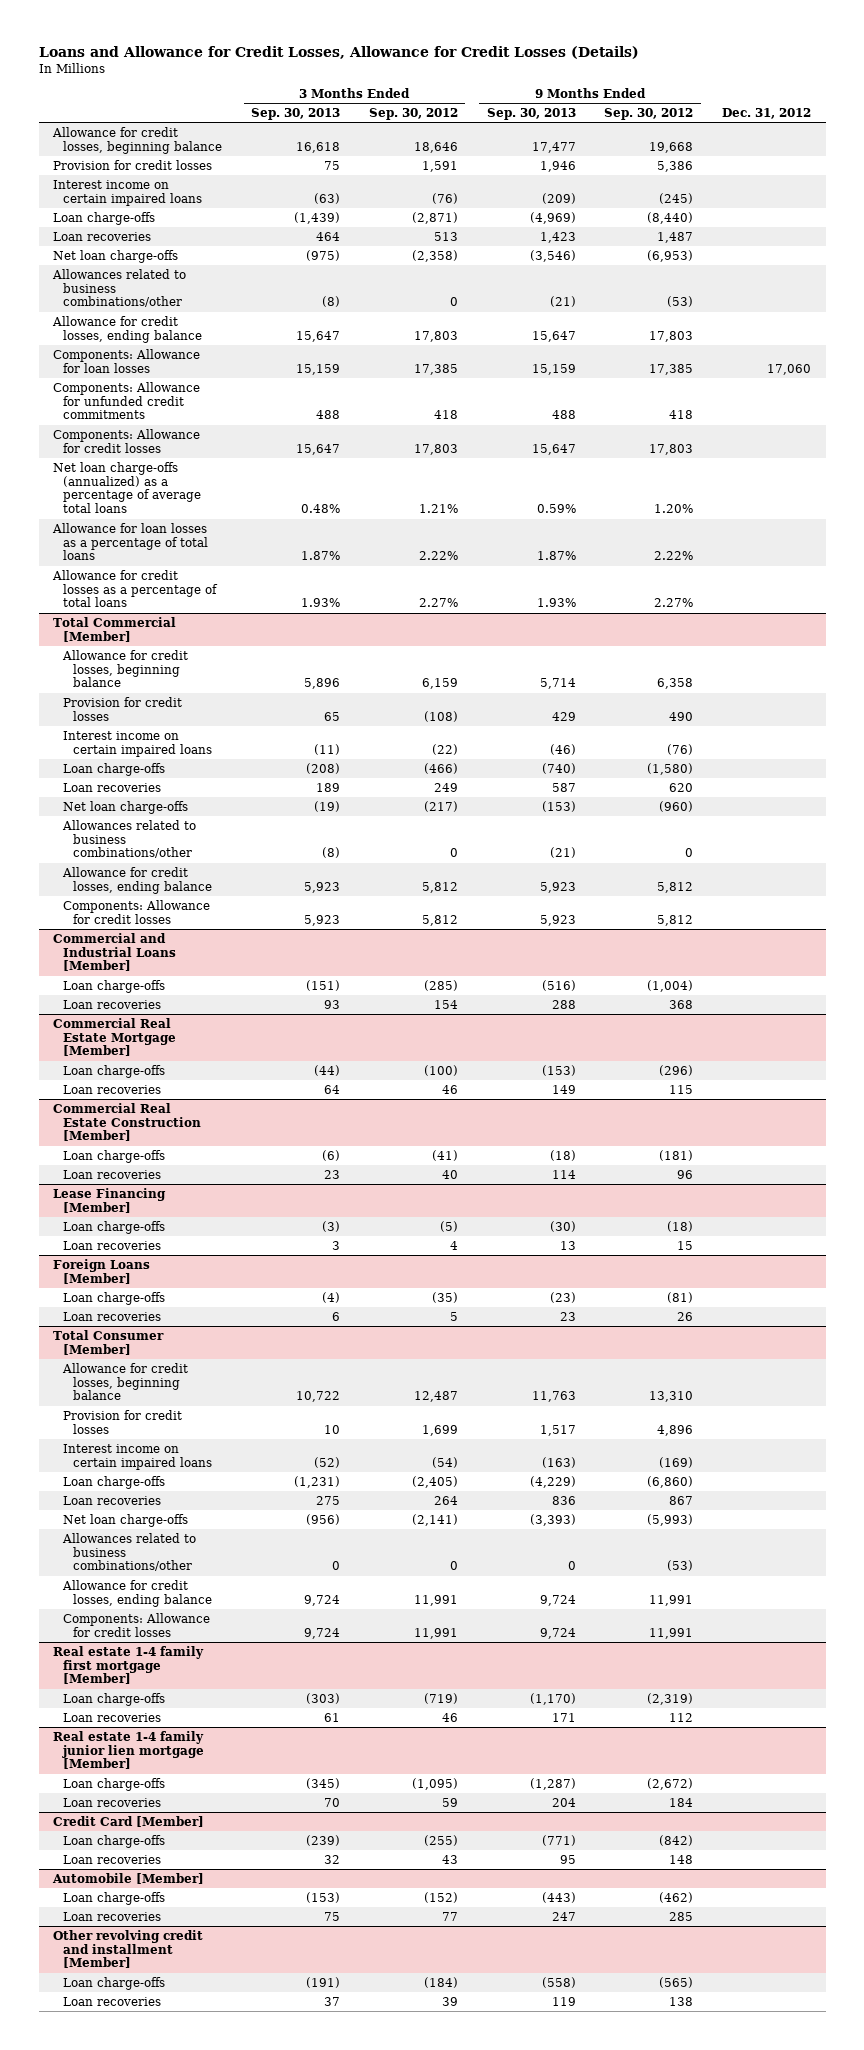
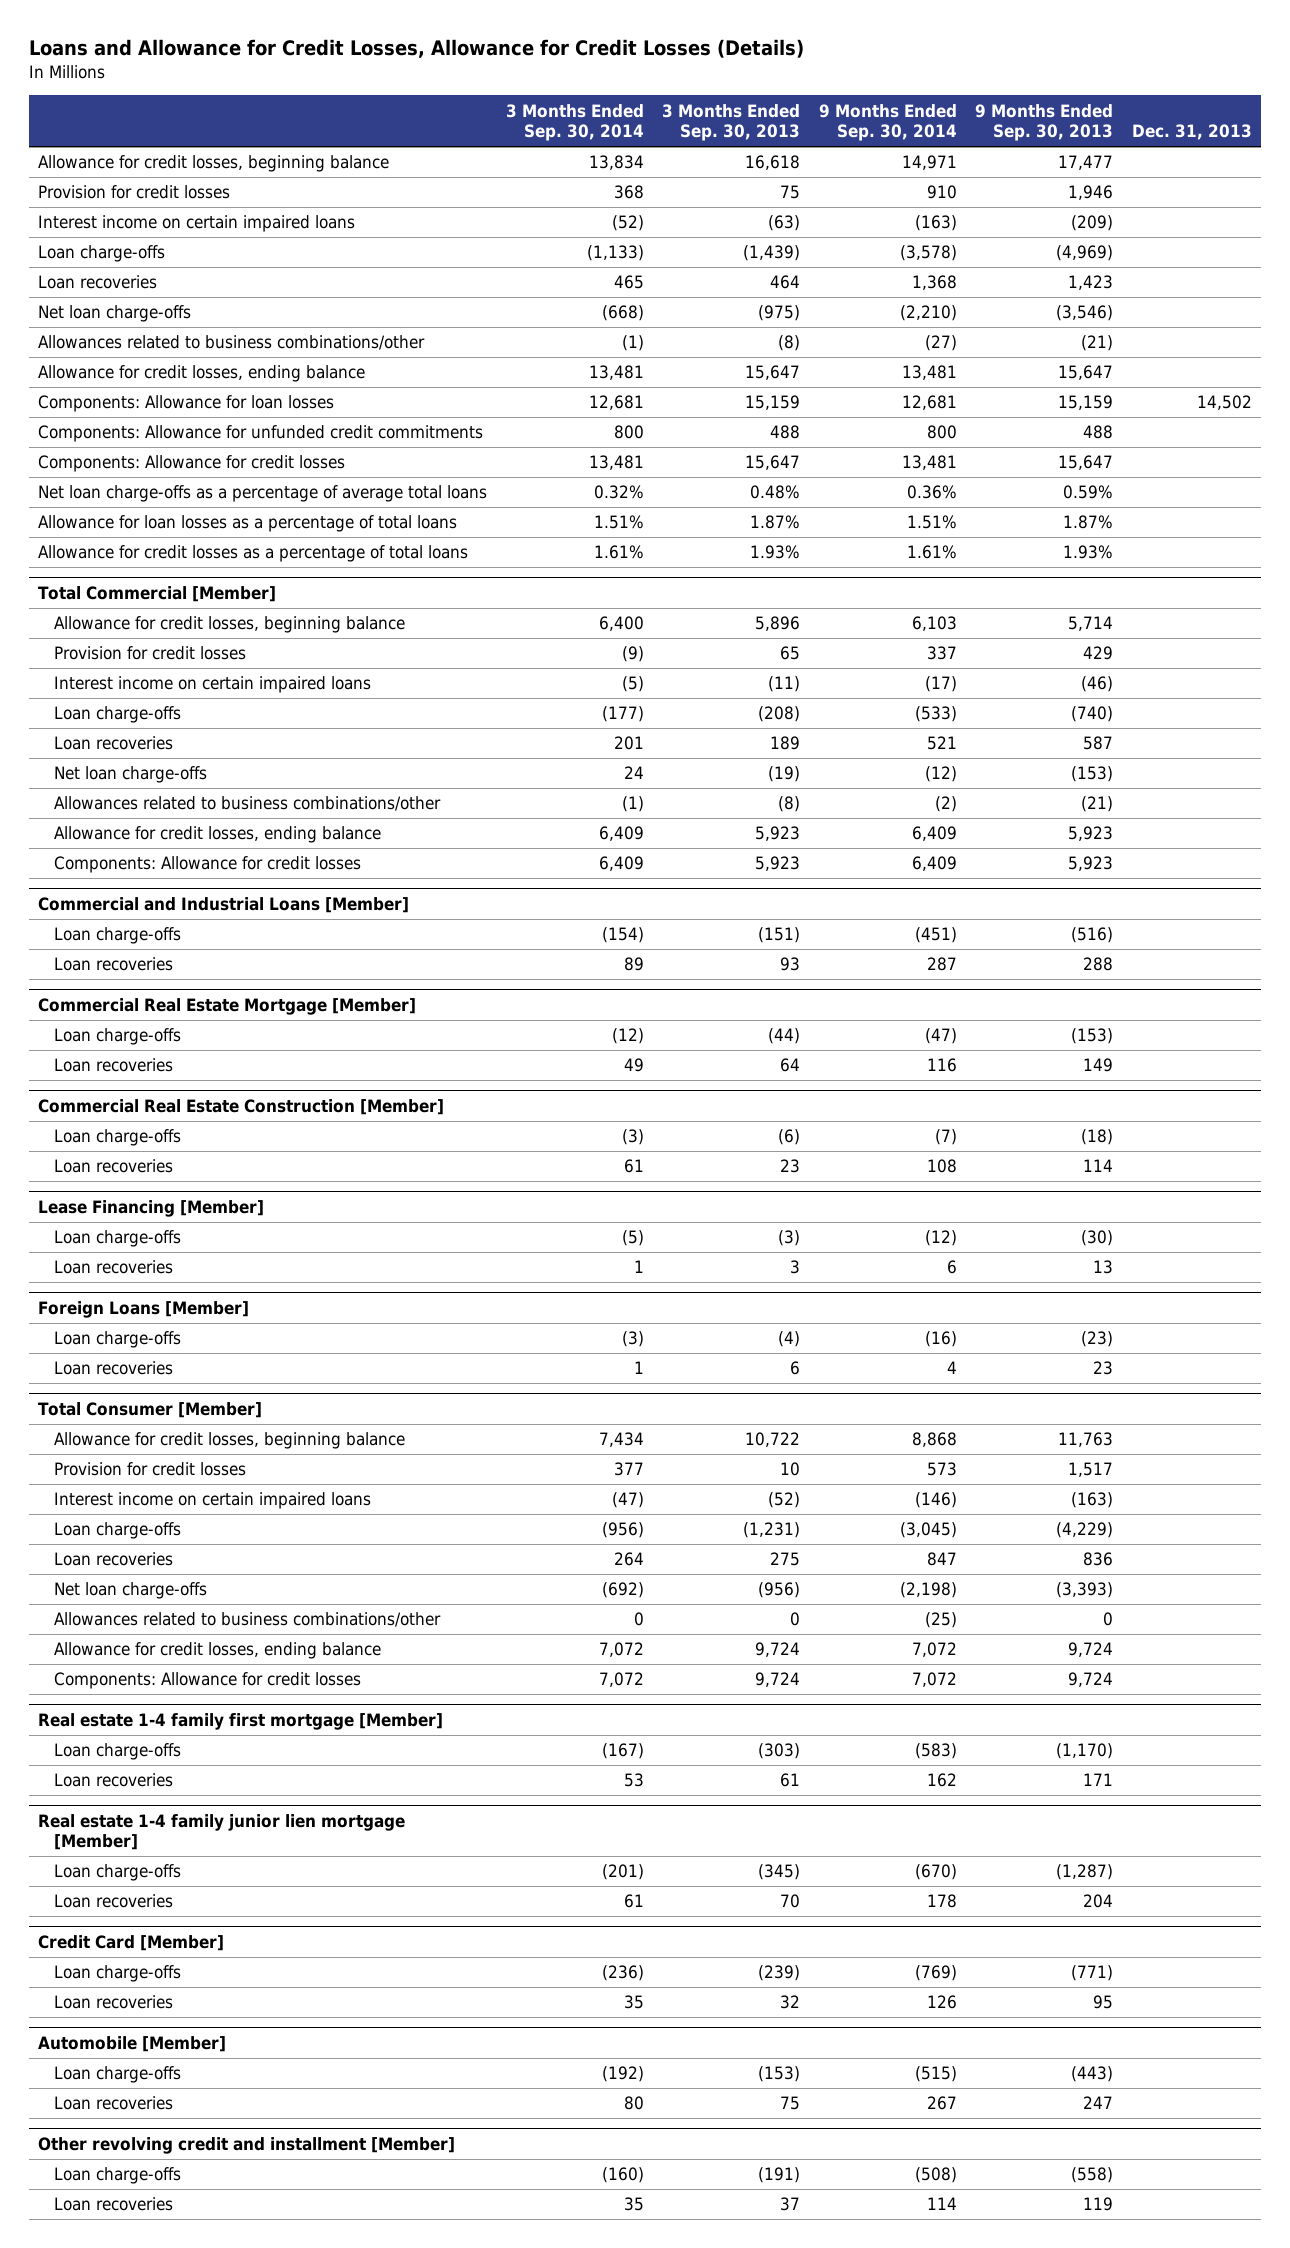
[368,108,458,121] Sep. 30, 2012 -> none
[604,108,694,121] Sep. 30, 2012 -> none
[722,108,812,120] Dec. 31, 2012 -> none
none -> [505,103,644,142] 3 Months Ended Sep. 30, 2014
none -> [818,103,957,142] 9 Months Ended Sep. 30, 2014
none -> [1131,124,1252,141] Dec. 31, 2013
[53,461,202,514] Net loan charge-offs (annualized) as a percentage of average total loans -> [38,485,488,503] Net loan charge-offs as a percentage of average total loans

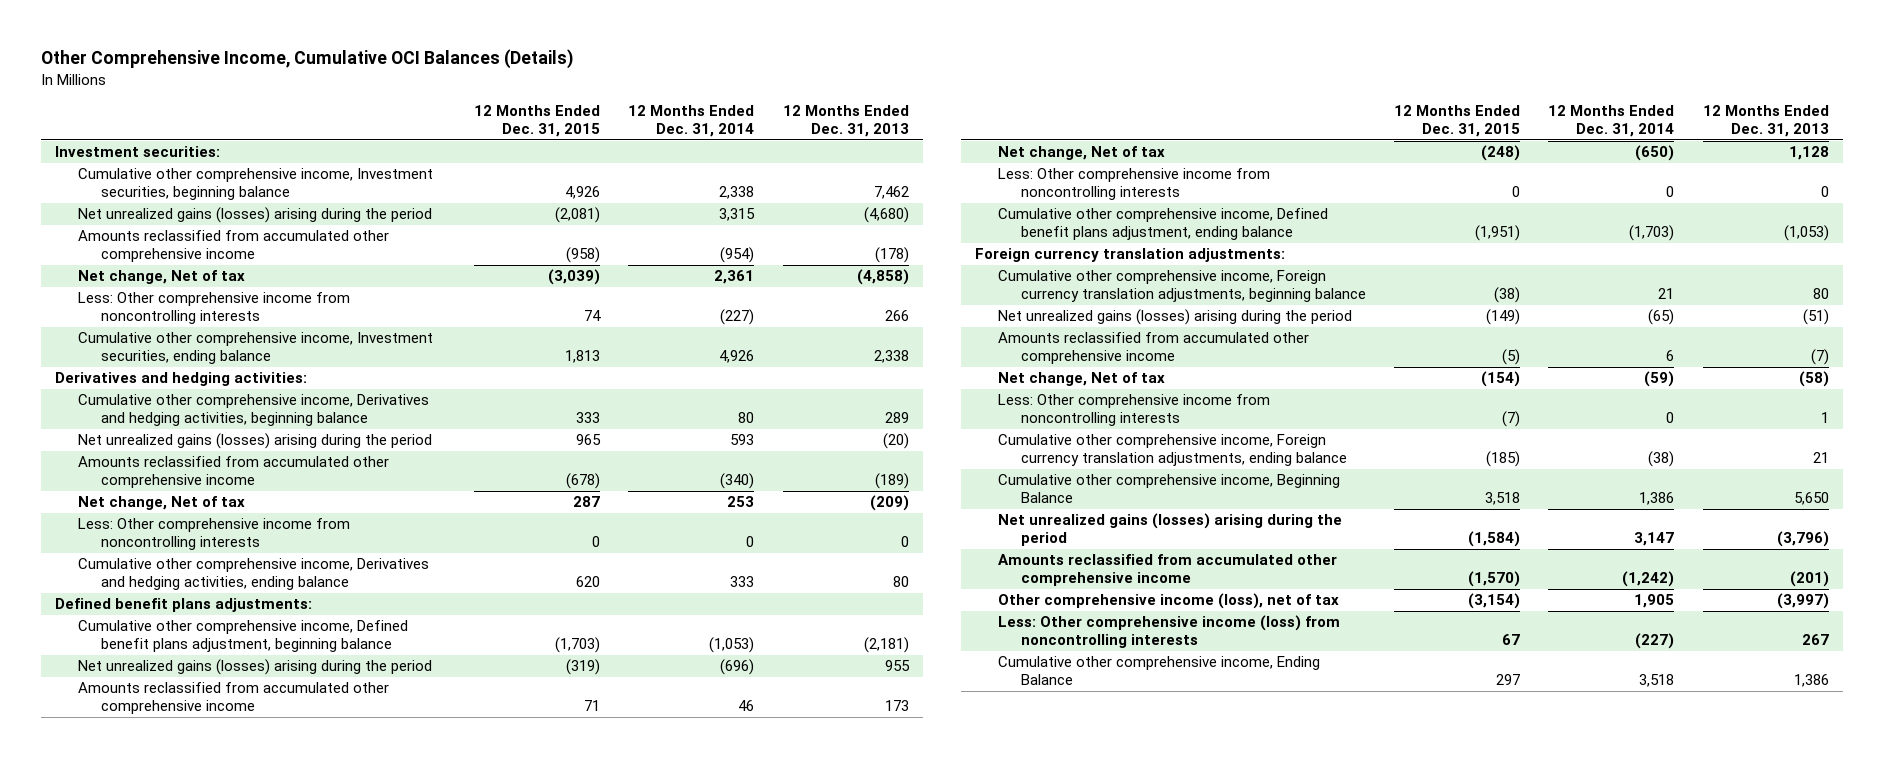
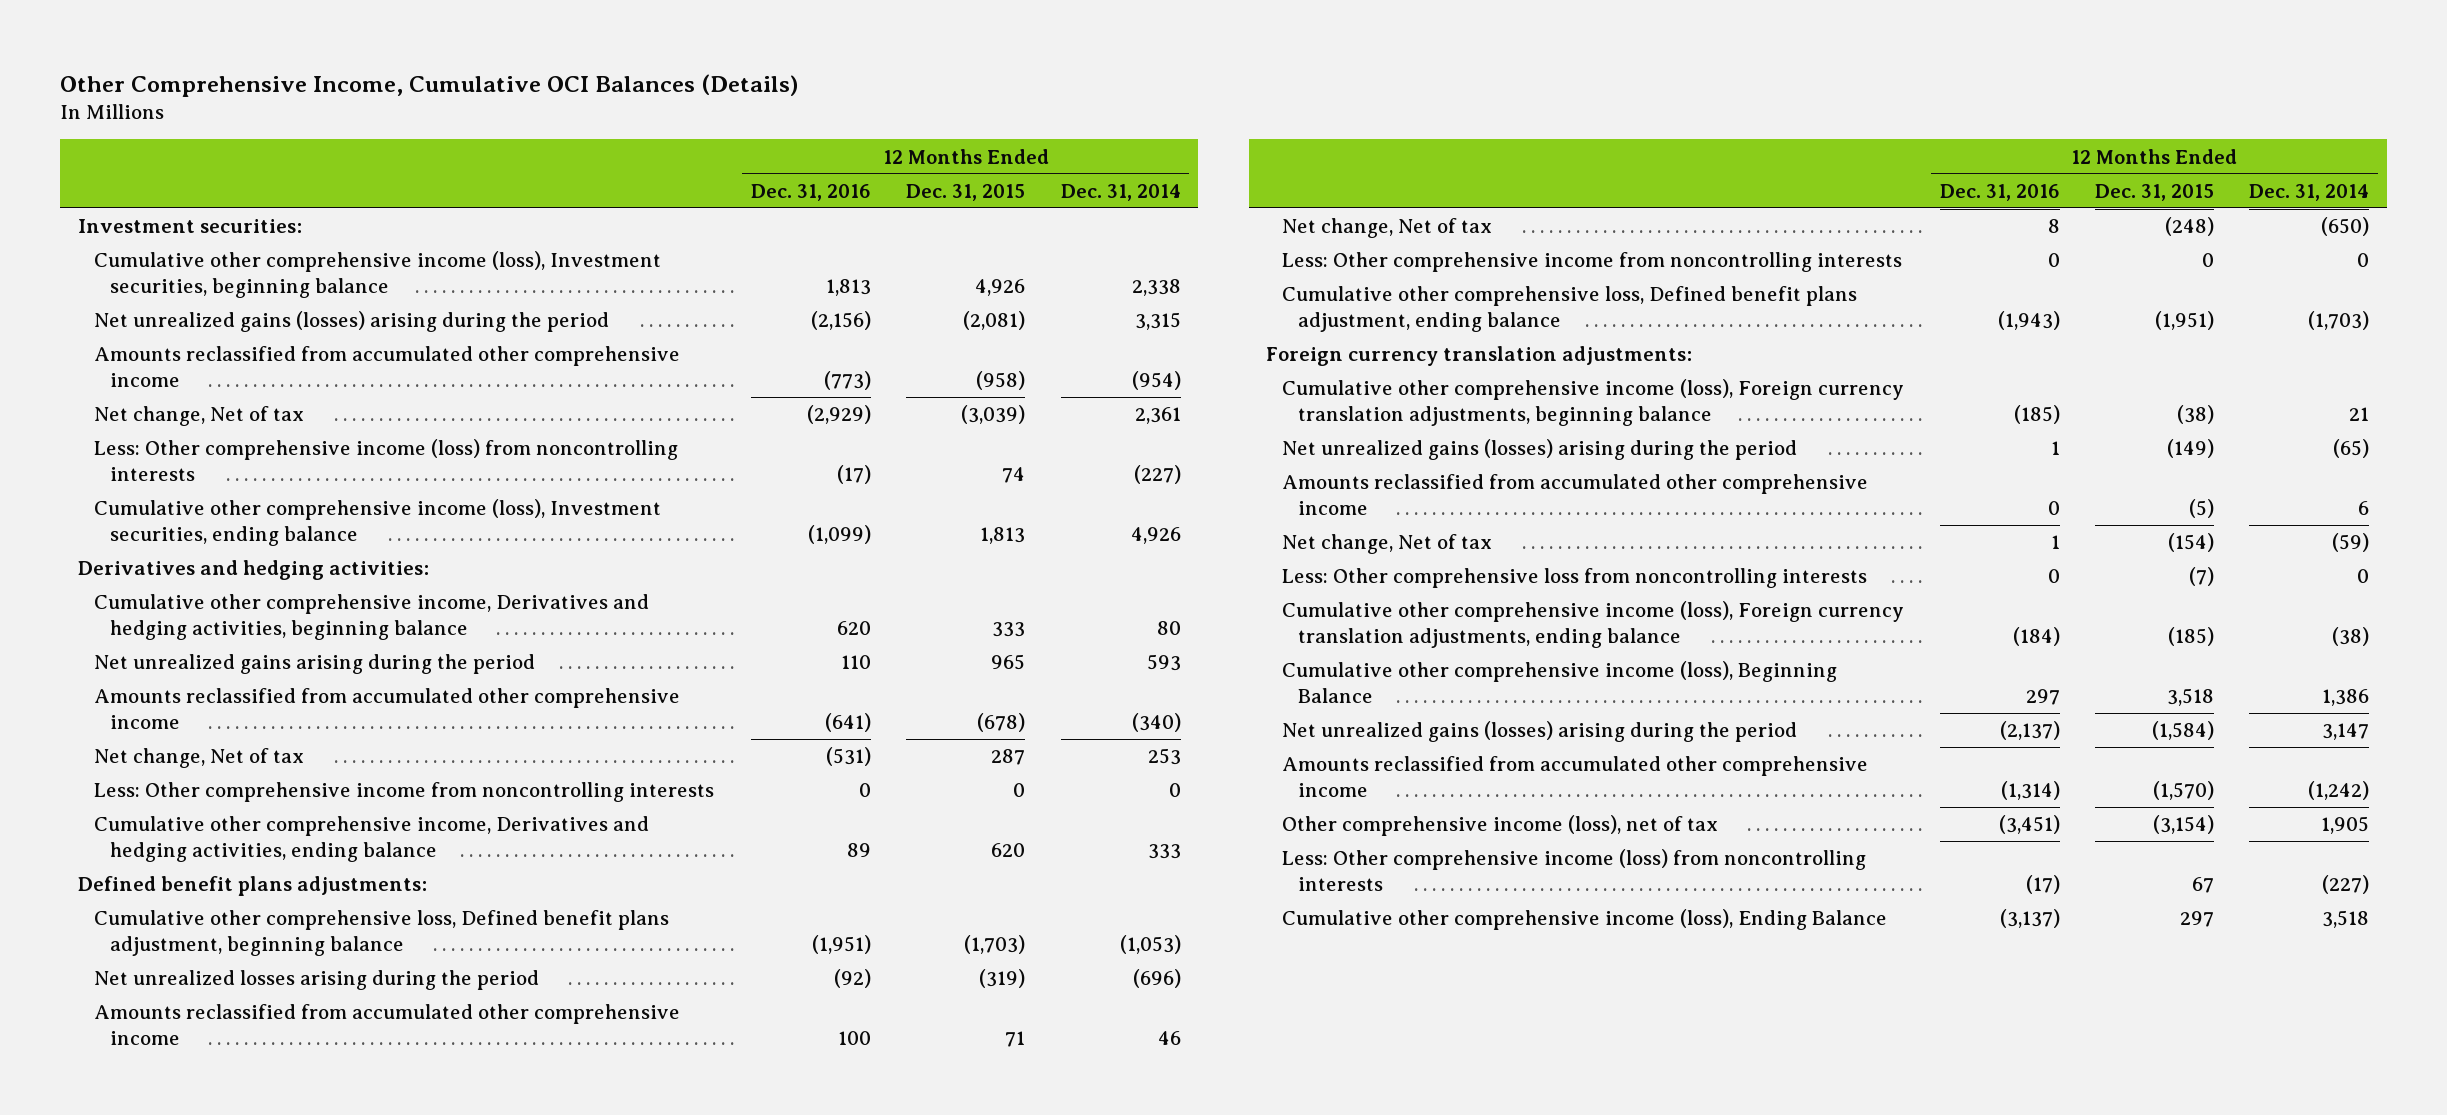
[782,105,909,138] 12 Months Ended Dec. 31, 2013 -> none
none -> [751,183,872,201] Dec. 31, 2016
[77,168,433,201] Cumulative other comprehensive income, Investment securities, beginning balance -> [93,251,661,298] Cumulative other comprehensive income (loss), Investment securities, beginning balance
[77,292,350,325] Less: Other comprehensive income from noncontrolling interests -> [93,439,678,481] Less: Other comprehensive income (loss) from noncontrolling interests
[77,332,433,365] Cumulative other comprehensive income, Investment securities, ending balance -> [93,499,661,546] Cumulative other comprehensive income (loss), Investment securities, ending balance
[77,433,432,450] Net unrealized gains (losses) arising during the period -> [93,654,535,675] Net unrealized gains arising during the period
[77,620,408,653] Cumulative other comprehensive income, Defined benefit plans adjustment, beginning balance -> [93,910,669,956] Cumulative other comprehensive loss, Defined benefit plans adjustment, beginning balance
[77,659,432,676] Net unrealized gains (losses) arising during the period -> [93,970,539,991] Net unrealized losses arising during the period
[997,208,1328,241] Cumulative other comprehensive income, Defined benefit plans adjustment, ending balance -> [1282,286,1858,332] Cumulative other comprehensive loss, Defined benefit plans adjustment, ending balance
[997,270,1367,303] Cumulative other comprehensive income, Foreign currency translation adjustments, beginning balance -> [1282,379,1905,426] Cumulative other comprehensive income (loss), Foreign currency translation adjustments, beginning balance
[997,394,1270,427] Less: Other comprehensive income from noncontrolling interests -> [1282,568,1868,589] Less: Other comprehensive loss from noncontrolling interests
[997,434,1348,467] Cumulative other comprehensive income, Foreign currency translation adjustments, ending balance -> [1282,601,1905,648] Cumulative other comprehensive income (loss), Foreign currency translation adjustments, ending balance
[997,474,1340,504] Cumulative other comprehensive income, Beginning Balance -> [1282,661,1838,703] Cumulative other comprehensive income (loss), Beginning Balance
[997,656,1320,686] Cumulative other comprehensive income, Ending Balance -> [1282,909,1888,931] Cumulative other comprehensive income (loss), Ending Balance

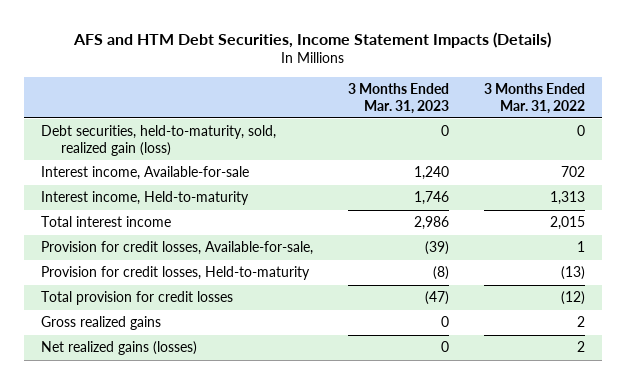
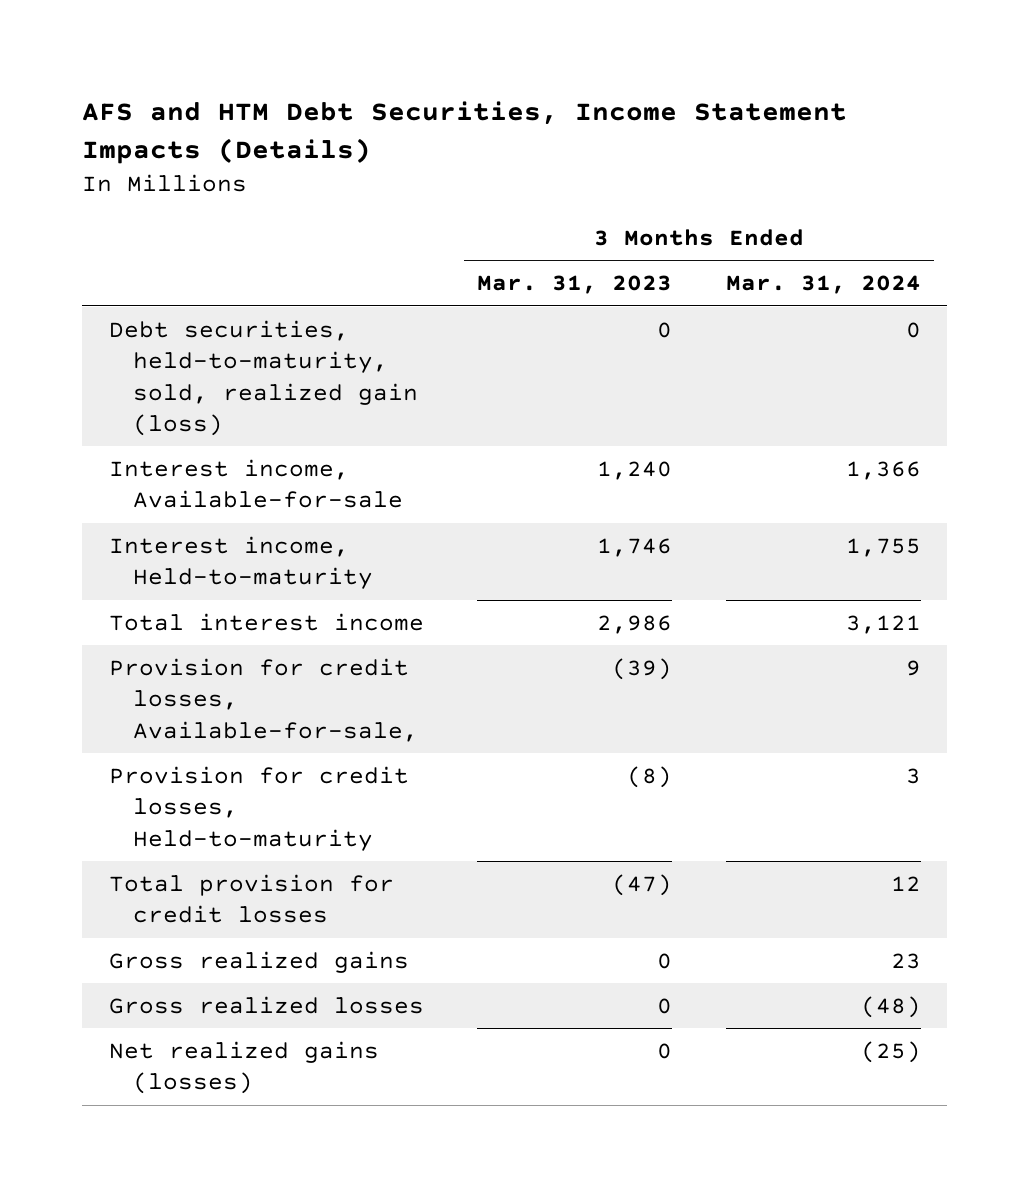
[483,83,585,114] 3 Months Ended Mar. 31, 2022 -> none
none -> [725,275,921,295] Mar. 31, 2024
none -> [108,995,424,1014] Gross realized losses

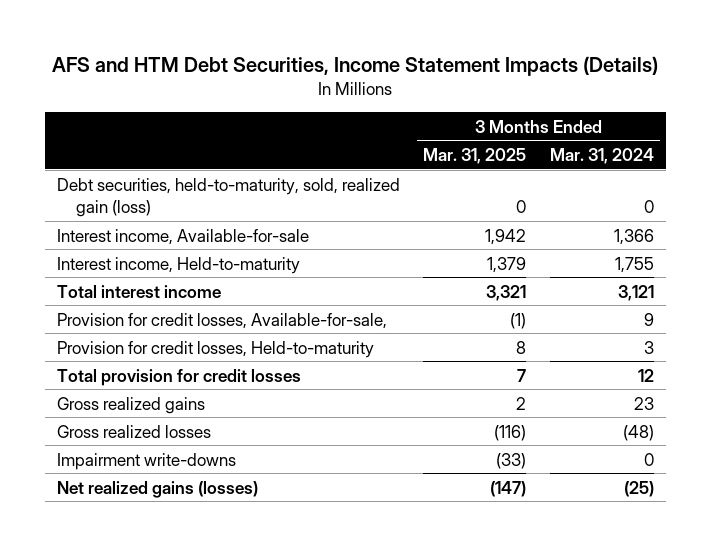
[477,275,673,295] Mar. 31, 2023 -> none
none -> [423,147,527,164] Mar. 31, 2025
none -> [56,452,236,470] Impairment write-downs

